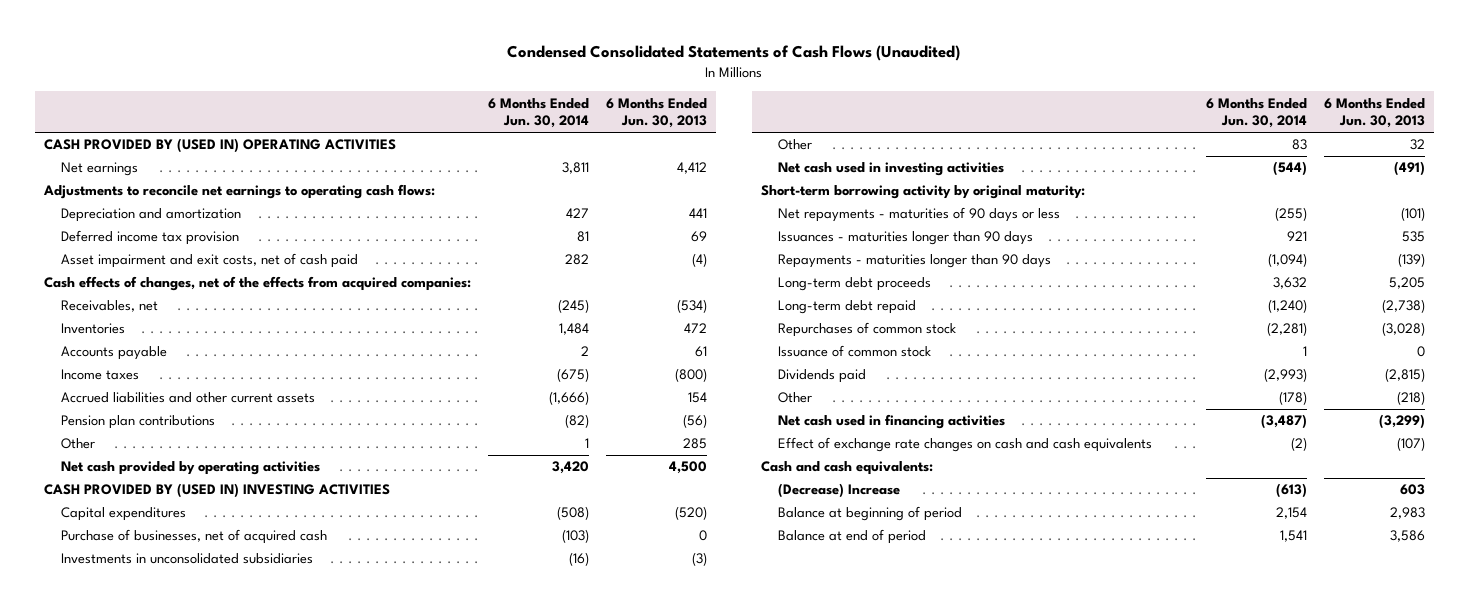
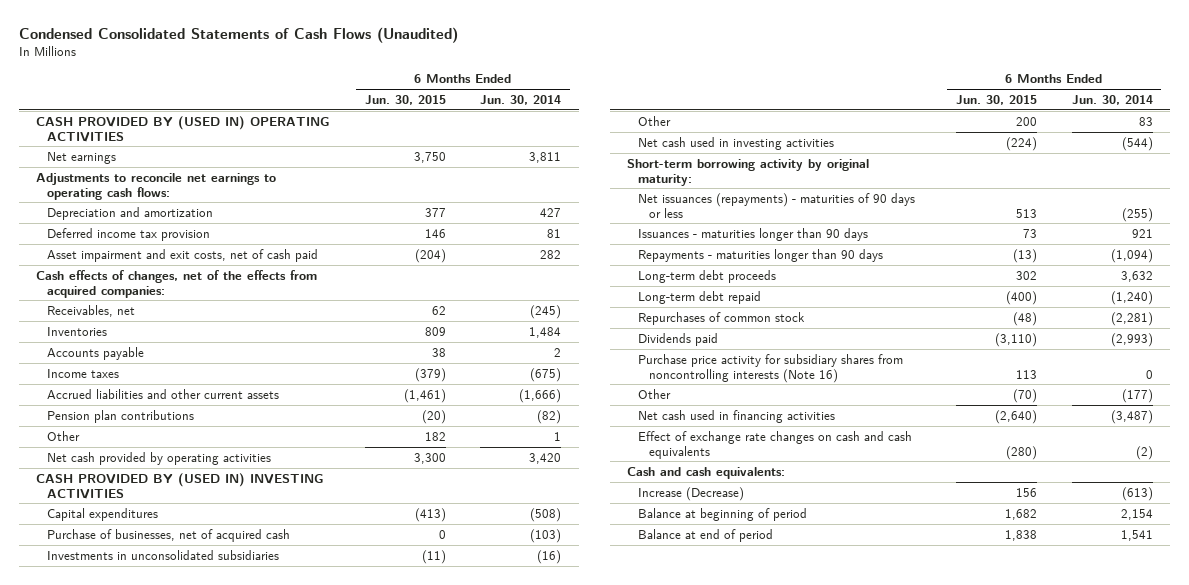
[606,97,708,129] 6 Months Ended Jun. 30, 2013 -> none
none -> [364,94,446,105] Jun. 30, 2015
[778,207,1061,223] Net repayments - maturities of 90 days or less -> [638,192,916,218] Net issuances (repayments) - maturities of 90 days or less
[778,345,932,358] Issuance of common stock -> none
none -> [638,353,904,383] Purchase price activity for subsidiary shares from noncontrolling interests (Note 16)
[1278,391,1307,406] (178) -> [1121,388,1153,403] (177)
[778,483,901,499] (Decrease) Increase -> [638,486,745,501] Increase (Decrease)

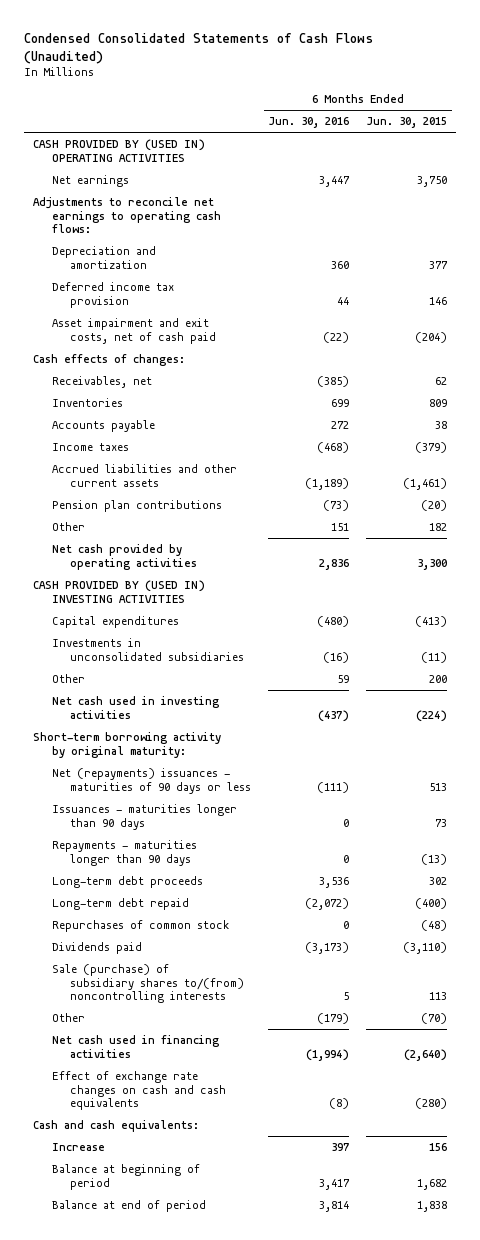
[480,94,562,105] Jun. 30, 2014 -> none
none -> [268,117,350,129] Jun. 30, 2016
[36,269,318,298] Cash effects of changes, net of the effects from acquired companies: -> [33,354,186,367] Cash effects of changes:
[46,528,290,542] Purchase of businesses, net of acquired cash -> none
[638,192,916,218] Net issuances (repayments) - maturities of 90 days or less -> [51,768,252,794] Net (repayments) issuances - maturities of 90 days or less
[638,353,904,383] Purchase price activity for subsidiary shares from noncontrolling interests (Note 16) -> [51,964,245,1004] Sale (purchase) of subsidiary shares to/(from) noncontrolling interests
[638,486,745,501] Increase (Decrease) -> [51,1143,105,1152] Increase

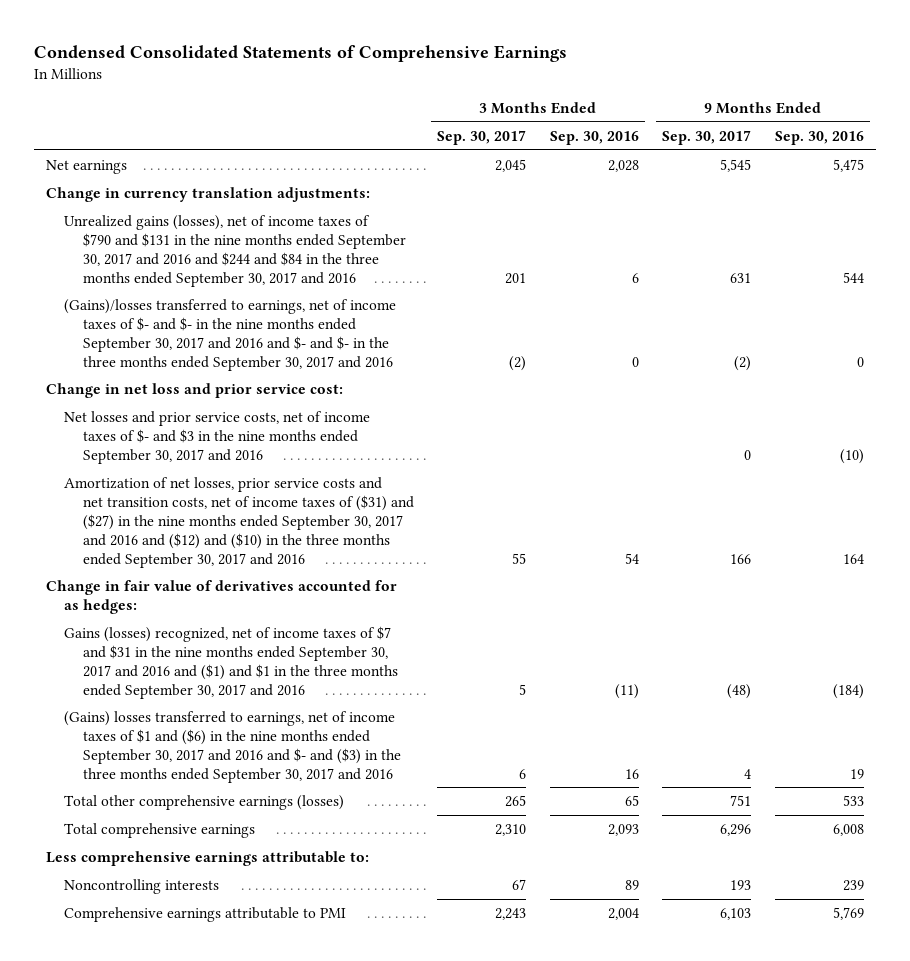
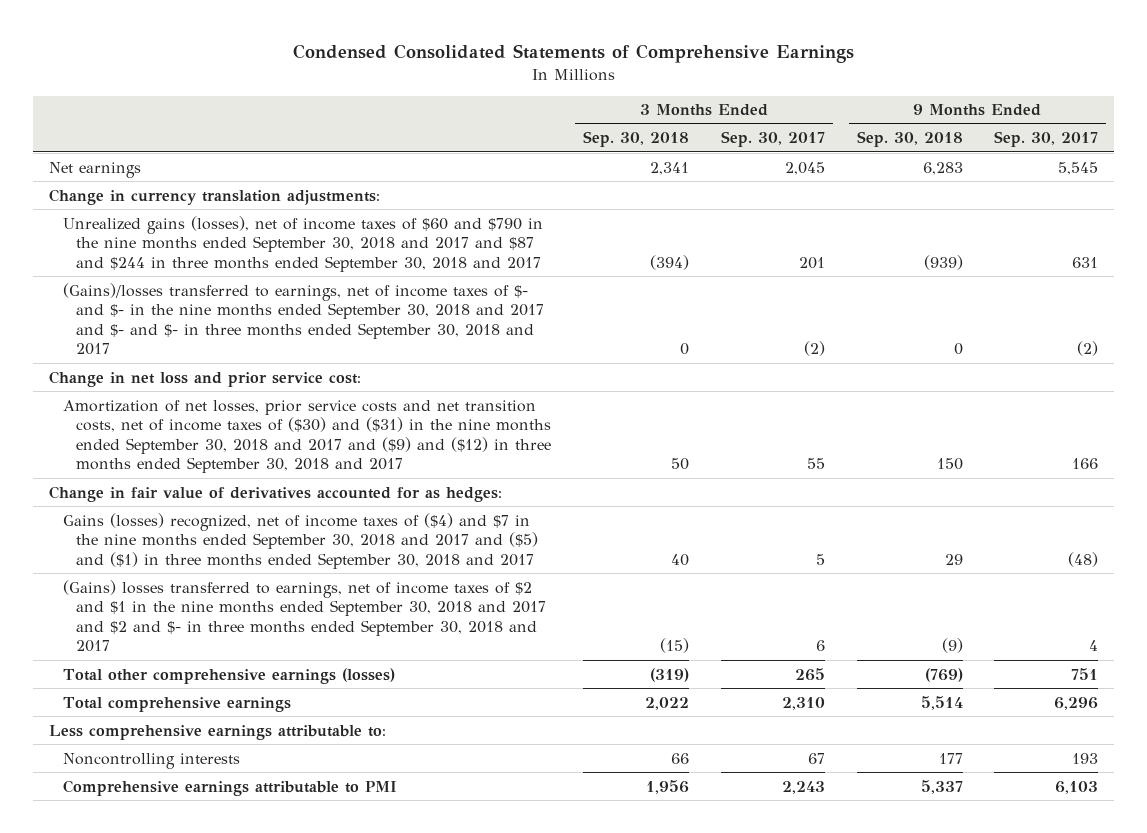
[549,130,639,145] Sep. 30, 2016 -> none
[774,130,864,145] Sep. 30, 2016 -> none
none -> [583,131,690,148] Sep. 30, 2018
none -> [856,131,963,148] Sep. 30, 2018
[64,214,406,287] Unrealized gains (losses), net of income taxes of $790 and $131 in the nine months ended September 30, 2017 and 2016 and $244 and $84 in the three months ended September 30, 2017 and 2016 -> [62,215,543,272] Unrealized gains (losses), net of income taxes of $60 and $790 in the nine months ended September 30, 2018 and 2017 and $87 and $244 in three months ended September 30, 2018 and 2017
[64,298,397,371] (Gains)/losses transferred to earnings, net of income taxes of $- and $- in the nine months ended September 30, 2017 and 2016 and $- and $- in the three months ended September 30, 2017 and 2016 -> [62,282,545,356] (Gains)/losses transferred to earnings, net of income taxes of $- and $- in the nine months ended September 30, 2018 and 2017 and $- and $- in three months ended September 30, 2018 and 2017
[64,410,371,464] Net losses and prior service costs, net of income taxes of $- and $3 in the nine months ended September 30, 2017 and 2016 -> none
[64,476,414,568] Amortization of net losses, prior service costs and net transition costs, net of income taxes of ($31) and ($27) in the nine months ended September 30, 2017 and 2016 and ($12) and ($10) in the three months ended September 30, 2017 and 2016 -> [62,399,552,474] Amortization of net losses, prior service costs and net transition costs, net of income taxes of ($30) and ($31) in the nine months ended September 30, 2018 and 2017 and ($9) and ($12) in three months ended September 30, 2018 and 2017
[64,625,398,699] Gains (losses) recognized, net of income taxes of $7 and $31 in the nine months ended September 30, 2017 and 2016 and ($1) and $1 in the three months ended September 30, 2017 and 2016 -> [62,512,539,569] Gains (losses) recognized, net of income taxes of ($4) and $7 in the nine months ended September 30, 2018 and 2017 and ($5) and ($1) in three months ended September 30, 2018 and 2017
[64,710,401,783] (Gains) losses transferred to earnings, net of income taxes of $1 and ($6) in the nine months ended September 30, 2017 and 2016 and $- and ($3) in the three months ended September 30, 2017 and 2016 -> [62,579,547,653] (Gains) losses transferred to earnings, net of income taxes of $2 and $1 in the nine months ended September 30, 2018 and 2017 and $2 and $- in three months ended September 30, 2018 and 2017

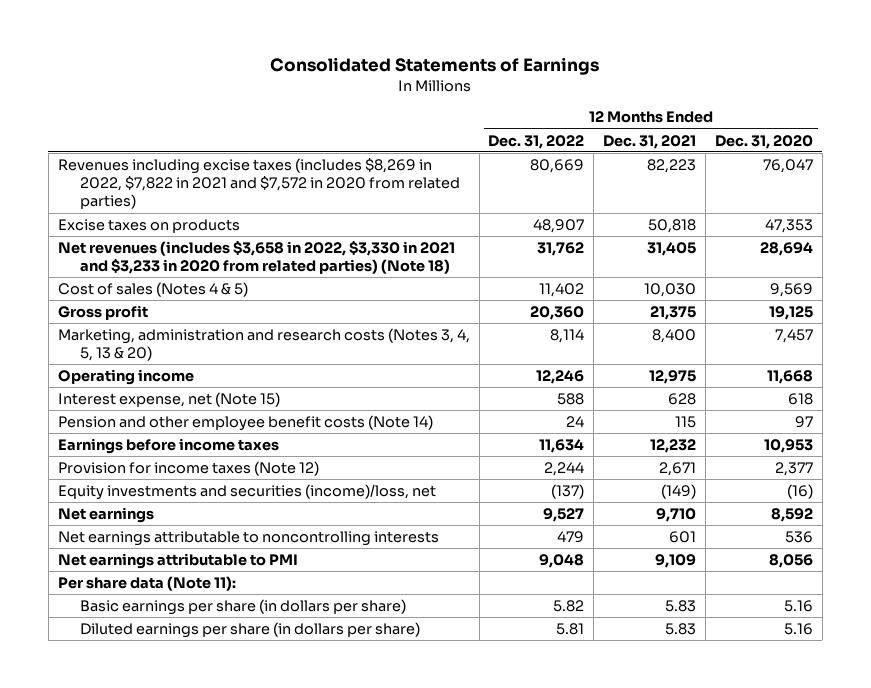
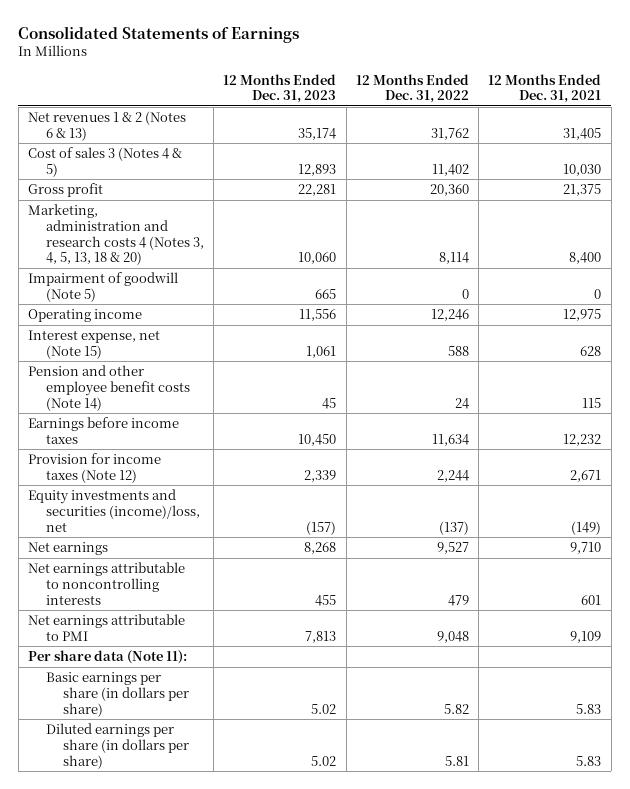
[714,134,813,149] Dec. 31, 2020 -> none
none -> [223,73,337,104] 12 Months Ended Dec. 31, 2023
[57,157,461,210] Revenues including excise taxes (includes $8,269 in 2022, $7,822 in 2021 and $7,572 in 2020 from related parties) -> none
[57,218,240,233] Excise taxes on products -> none
[57,240,455,275] Net revenues (includes $3,658 in 2022, $3,330 in 2021 and $3,233 in 2020 from related parties) (Note 18) -> [28,111,187,141] Net revenues 1 & 2 (Notes 6 & 13)
[57,281,248,297] Cost of sales (Notes 4 & 5) -> [28,147,183,177] Cost of sales 3 (Notes 4 & 5)
[57,327,470,362] Marketing, administration and research costs (Notes 3, 4, 5, 13 & 20) -> [28,204,204,266] Marketing, administration and research costs 4 (Notes 3, 4, 5, 13, 18 & 20)
none -> [28,272,179,302] Impairment of goodwill (Note 5)

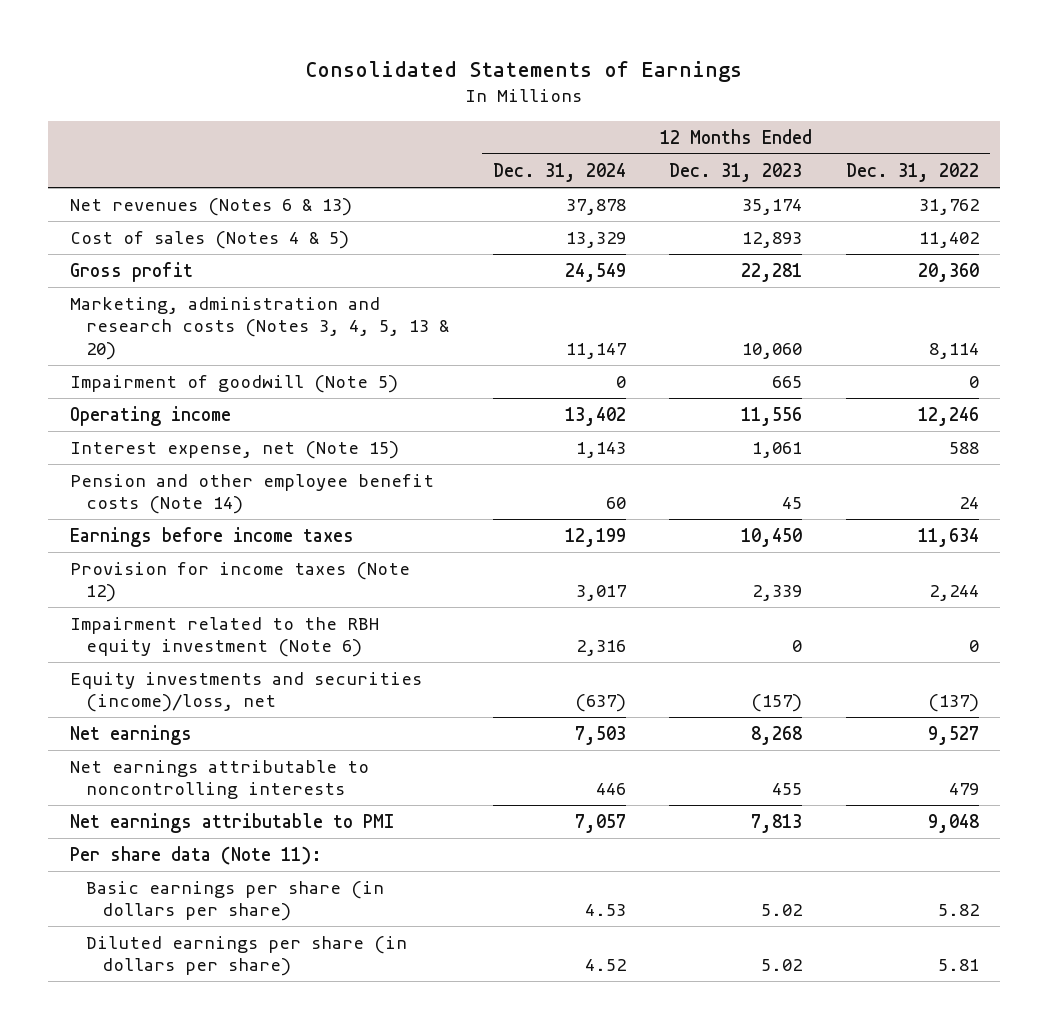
[488,73,602,104] 12 Months Ended Dec. 31, 2021 -> none
none -> [492,162,626,182] Dec. 31, 2024
[28,111,187,141] Net revenues 1 & 2 (Notes 6 & 13) -> [70,197,353,216] Net revenues (Notes 6 & 13)
[28,147,183,177] Cost of sales 3 (Notes 4 & 5) -> [70,230,350,249] Cost of sales (Notes 4 & 5)
[28,204,204,266] Marketing, administration and research costs 4 (Notes 3, 4, 5, 13, 18 & 20) -> [70,296,450,360] Marketing, administration and research costs (Notes 3, 4, 5, 13 & 20)
none -> [70,616,380,658] Impairment related to the RBH equity investment (Note 6)

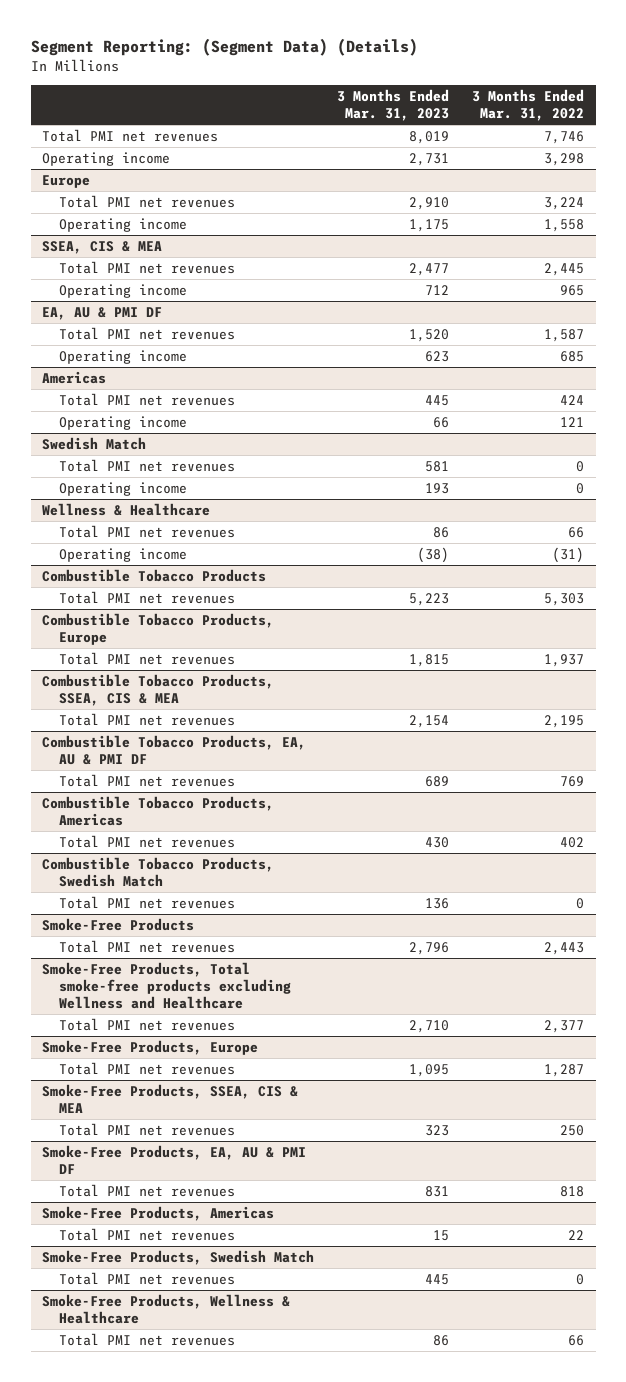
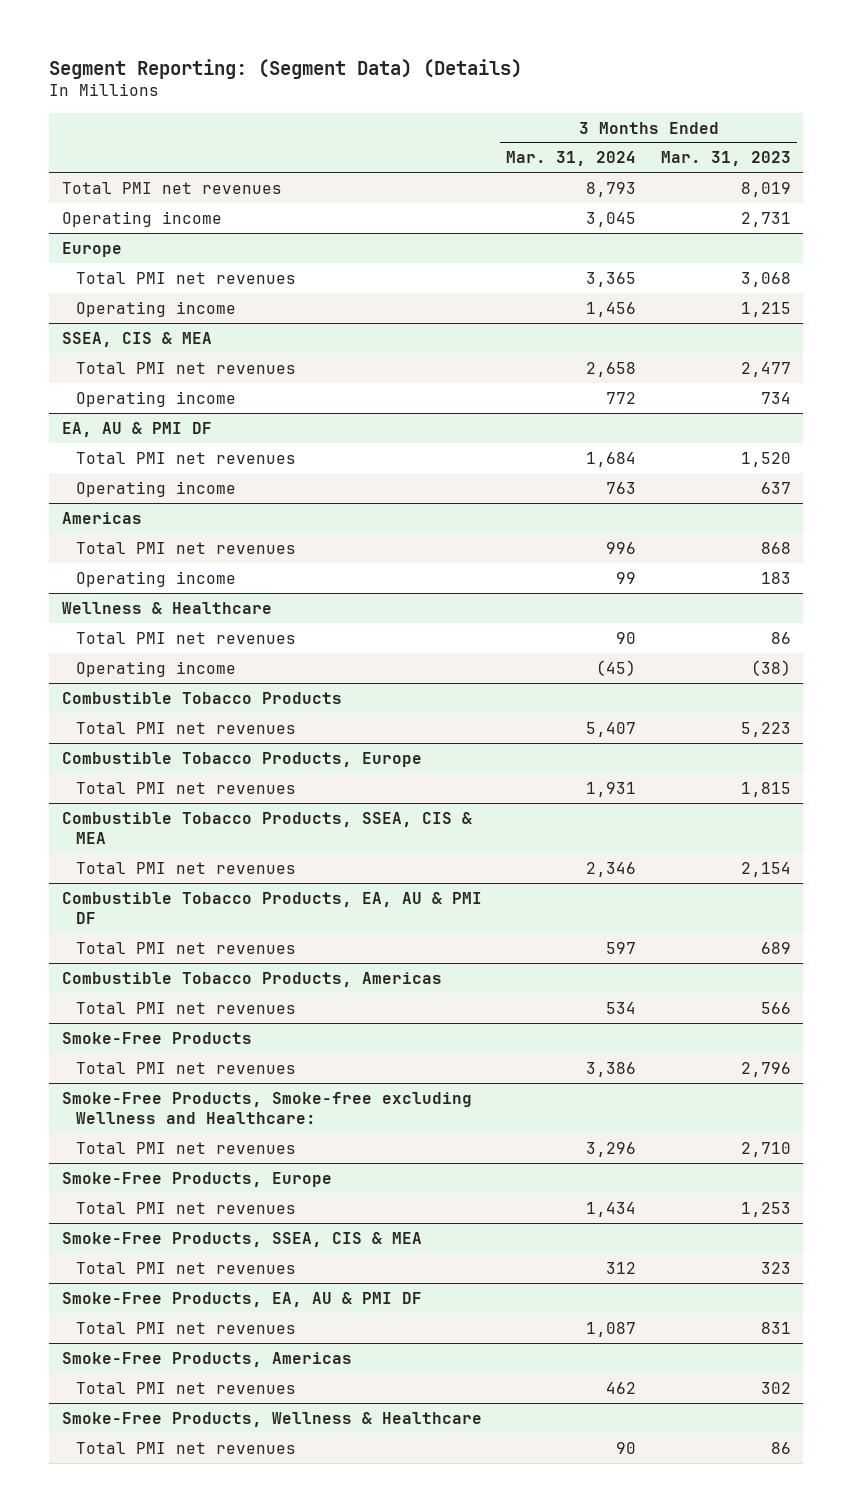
[472,89,585,122] 3 Months Ended Mar. 31, 2022 -> none
none -> [506,151,637,167] Mar. 31, 2024
[409,196,450,210] 2,910 -> [741,271,792,287] 3,068
[409,218,450,232] 1,175 -> [741,301,792,317] 1,215
[425,284,450,295] 712 -> [761,391,792,404] 734
[425,350,450,362] 623 -> [761,481,792,494] 637
[42,436,147,450] Swedish Match -> none
[58,458,235,472] Total PMI net revenues -> none
[58,481,187,496] Operating income -> none
[425,394,450,406] 445 -> [761,541,792,554] 868
[433,416,450,428] 66 -> [761,571,792,584] 183
[42,856,275,887] Combustible Tobacco Products, Swedish Match -> none
[58,895,235,909] Total PMI net revenues -> none
[425,836,450,848] 430 -> [761,1001,792,1014] 566
[42,961,291,1010] Smoke-Free Products, Total smoke-free products excluding Wellness and Healthcare -> [61,1091,472,1124] Smoke-Free Products, Smoke-free excluding Wellness and Healthcare:
[409,1063,450,1077] 1,095 -> [741,1201,792,1217] 1,253
[42,1249,315,1265] Smoke-Free Products, Swedish Match -> none
[58,1271,235,1285] Total PMI net revenues -> none
[433,1229,450,1241] 15 -> [761,1381,792,1394] 302

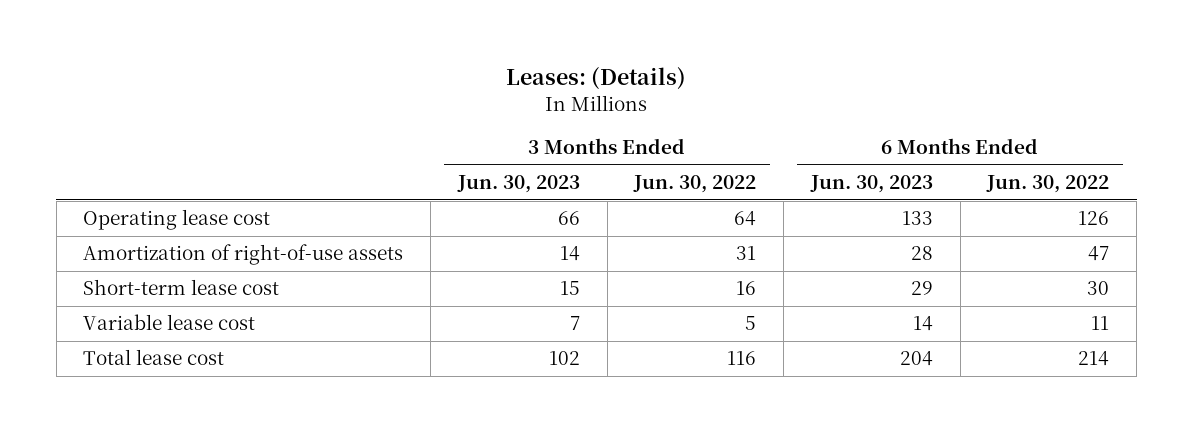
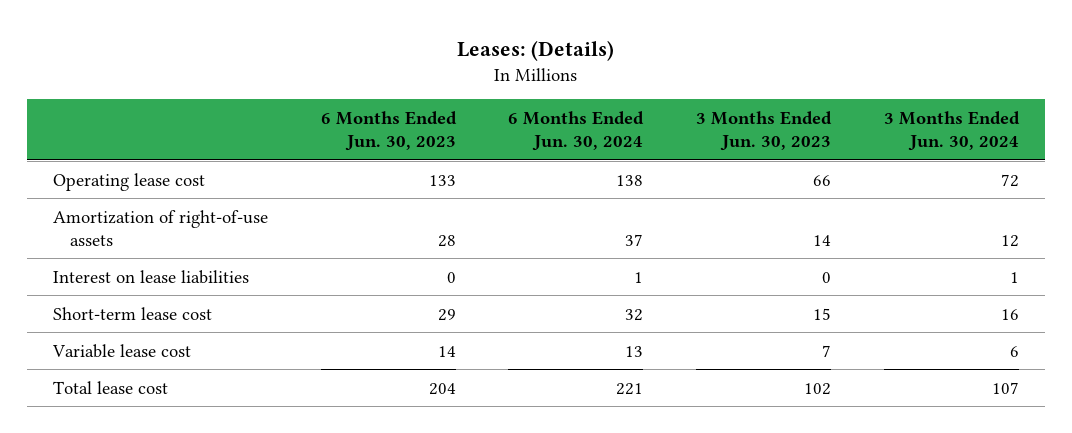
[633,174,757,193] Jun. 30, 2022 -> none
[986,174,1110,193] Jun. 30, 2022 -> none
none -> [508,111,645,152] 6 Months Ended Jun. 30, 2024
none -> [883,111,1020,152] 3 Months Ended Jun. 30, 2024
none -> [52,269,249,284] Interest on lease liabilities

